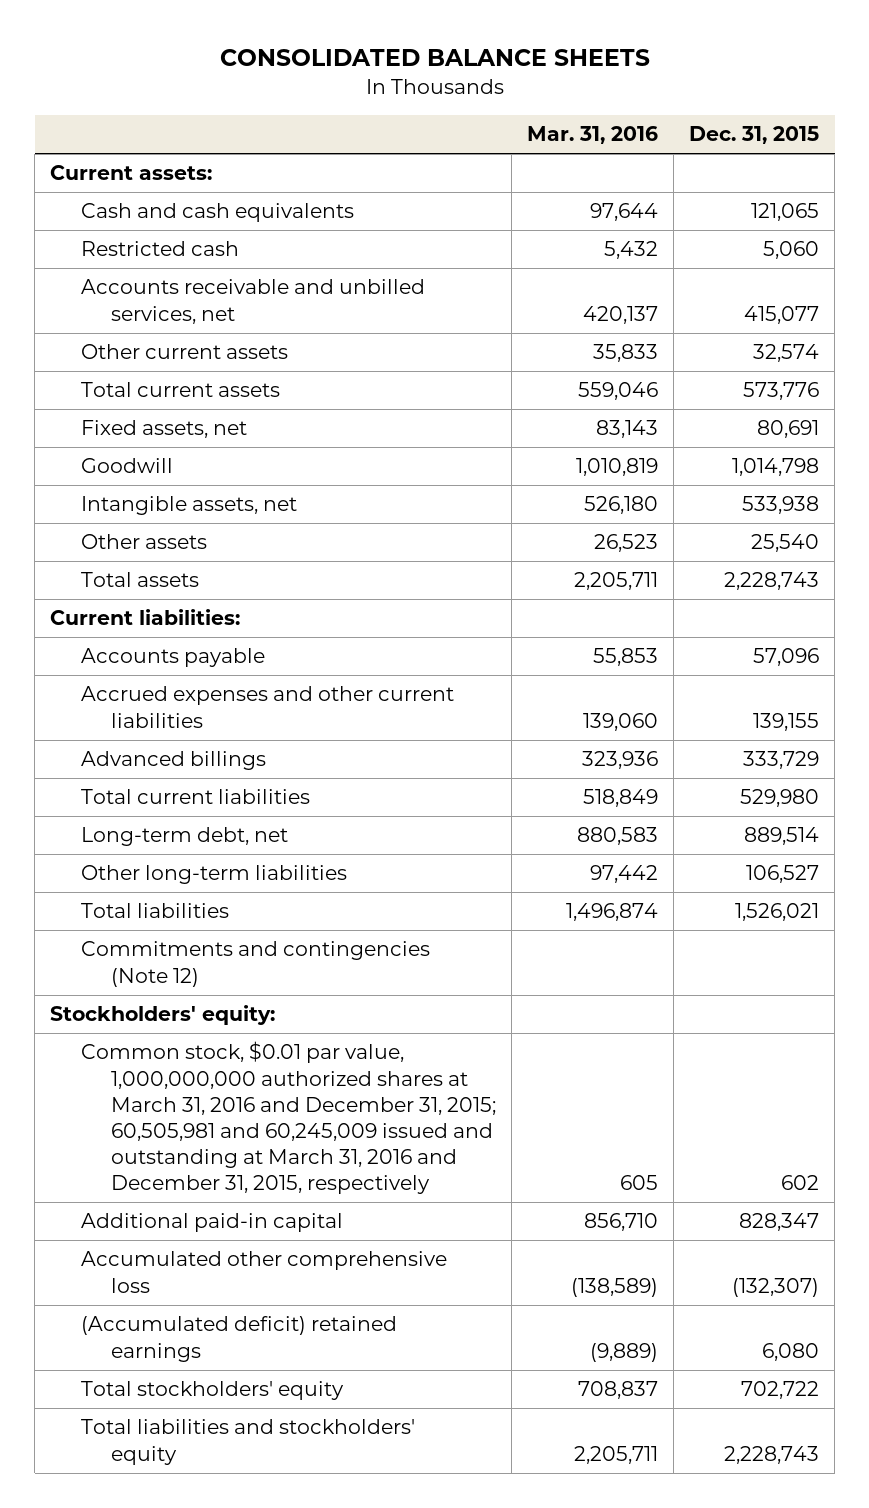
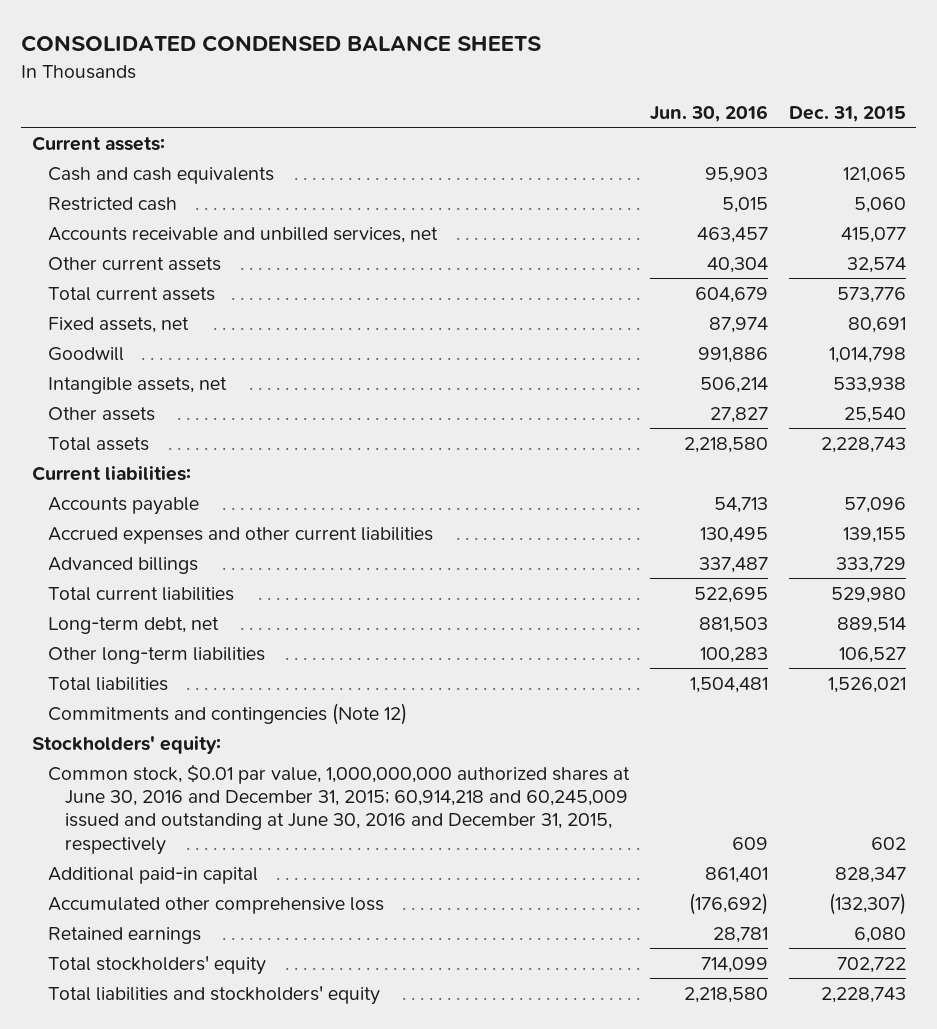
[219,49,650,67] CONSOLIDATED BALANCE SHEETS -> [21,35,542,53] CONSOLIDATED CONDENSED BALANCE SHEETS
[527,126,659,145] Mar. 31, 2016 -> none
none -> [649,104,768,122] Jun. 30, 2016
[80,1041,497,1195] Common stock, $0.01 par value, 1,000,000,000 authorized shares at March 31, 2016 and December 31, 2015; 60,505,981 and 60,245,009 issued and outstanding at March 31, 2016 and December 31, 2015, respectively -> [48,763,631,855] Common stock, $0.01 par value, 1,000,000,000 authorized shares at June 30, 2016 and December 31, 2015; 60,914,218 and 60,245,009 issued and outstanding at June 30, 2016 and December 31, 2015, respectively
[80,1316,397,1362] (Accumulated deficit) retained earnings -> [48,926,202,944] Retained earnings

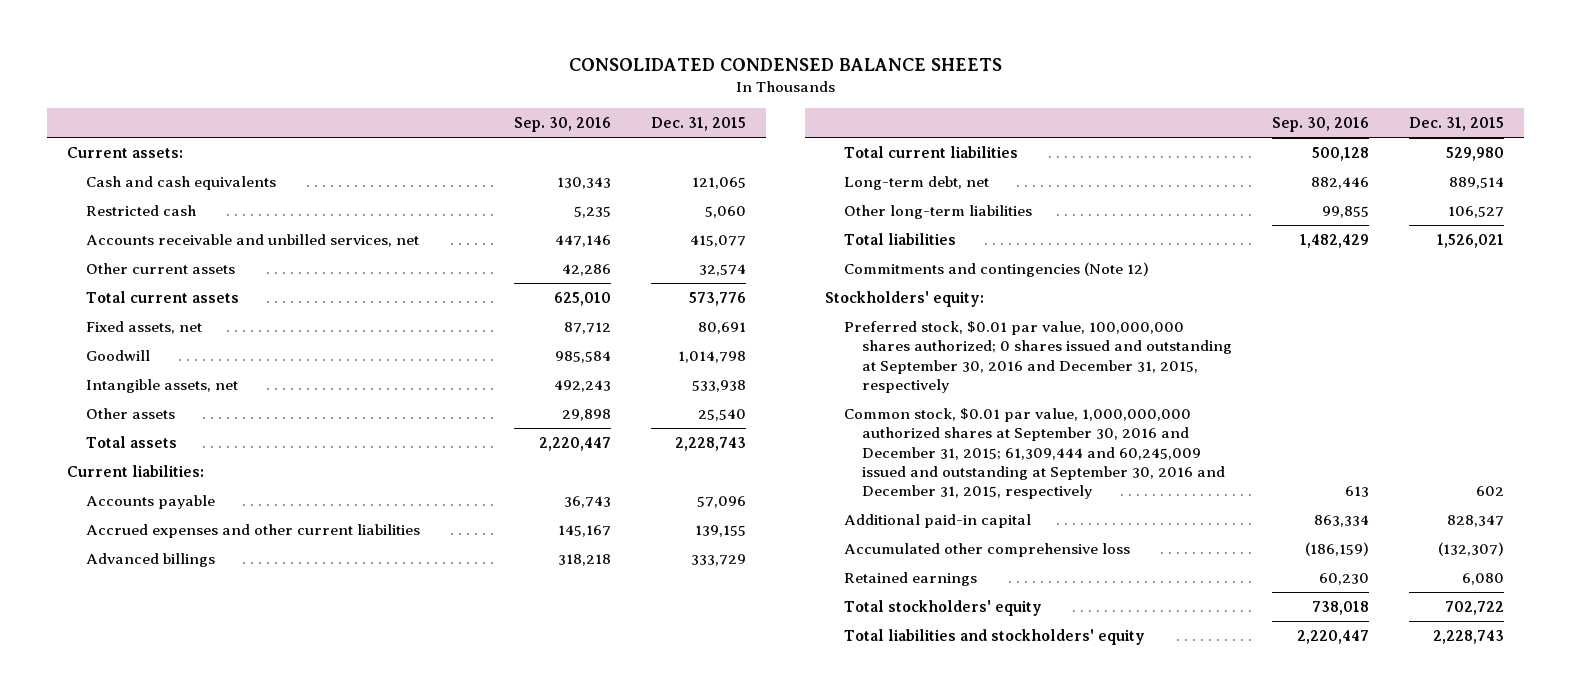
[649,104,768,122] Jun. 30, 2016 -> none
none -> [514,116,612,132] Sep. 30, 2016
none -> [843,320,1232,393] Preferred stock, $0.01 par value, 100,000,000 shares authorized; 0 shares issued and outstanding at September 30, 2016 and December 31, 2015, respectively
[48,763,631,855] Common stock, $0.01 par value, 1,000,000,000 authorized shares at June 30, 2016 and December 31, 2015; 60,914,218 and 60,245,009 issued and outstanding at June 30, 2016 and December 31, 2015, respectively -> [843,407,1225,500] Common stock, $0.01 par value, 1,000,000,000 authorized shares at September 30, 2016 and December 31, 2015; 61,309,444 and 60,245,009 issued and outstanding at September 30, 2016 and December 31, 2015, respectively

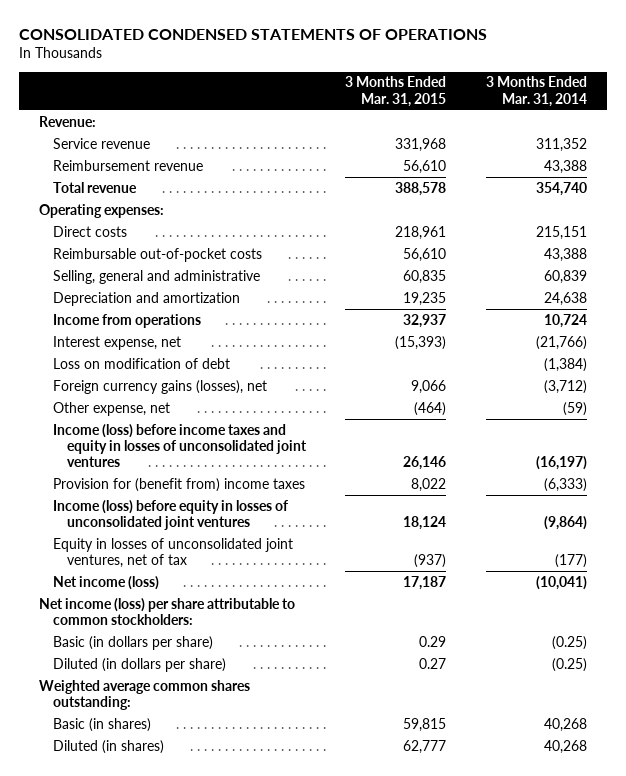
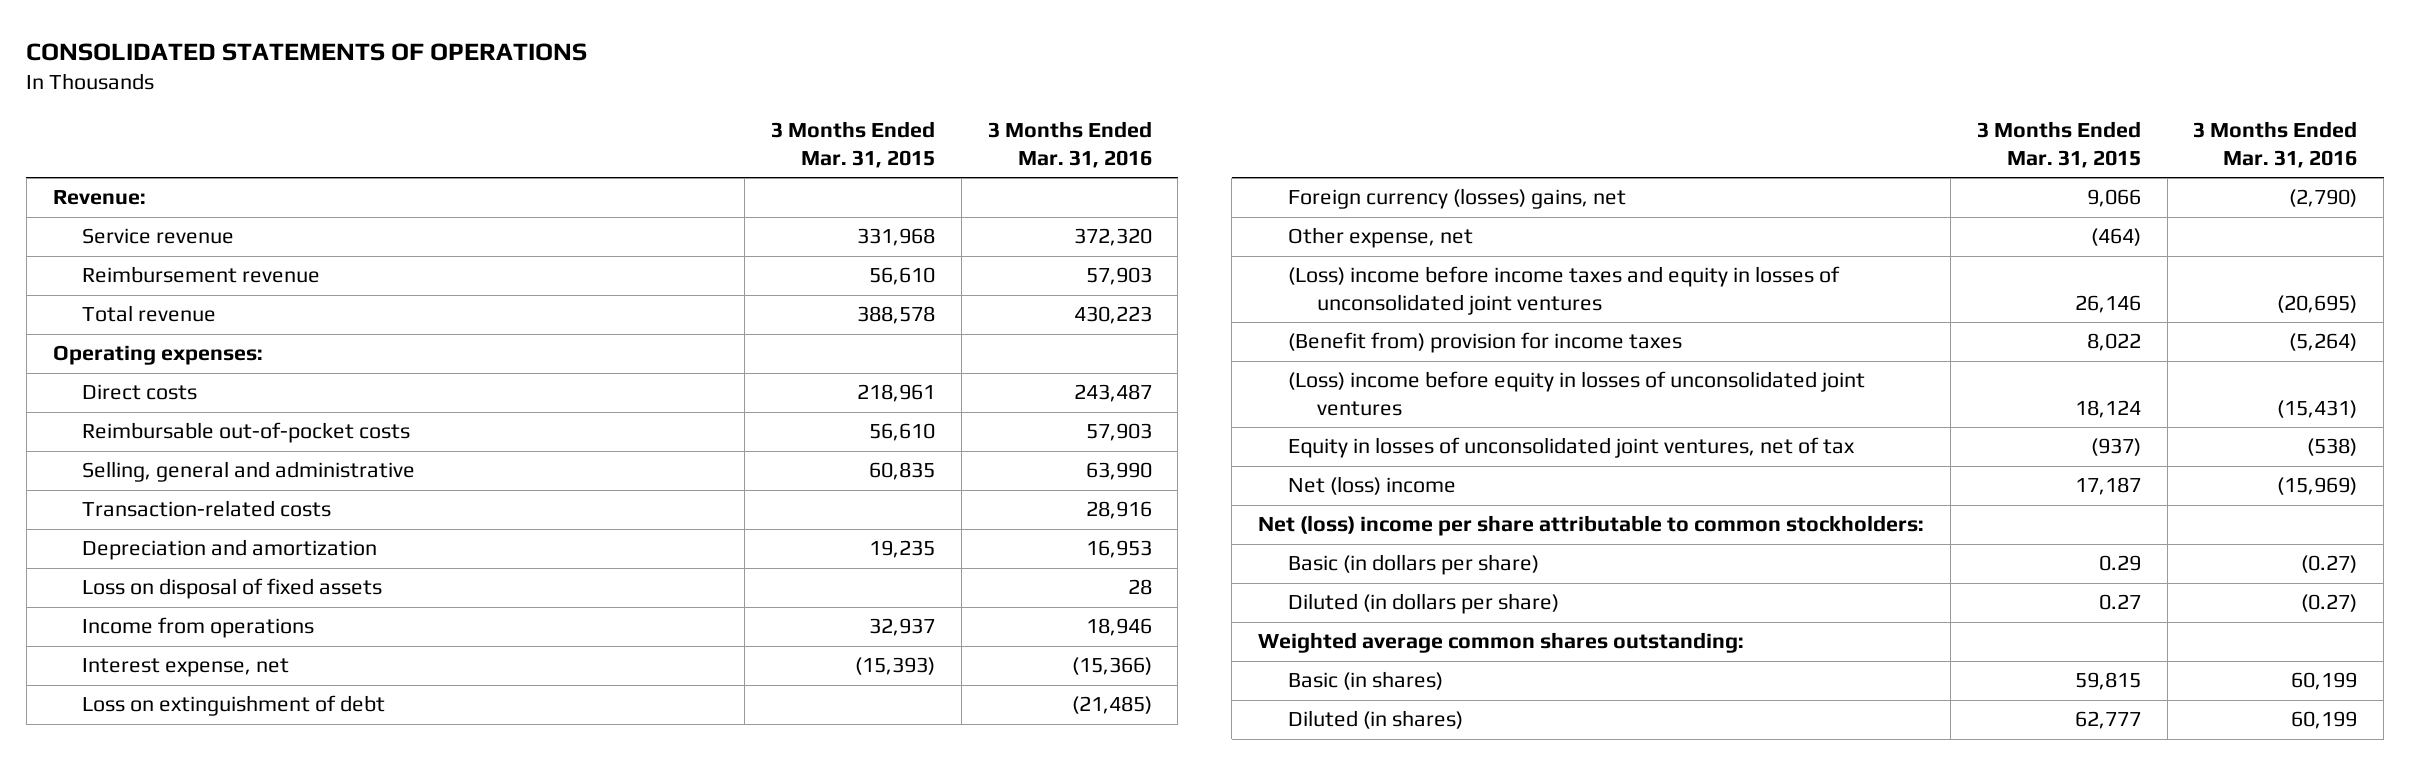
[18,28,487,40] CONSOLIDATED CONDENSED STATEMENTS OF OPERATIONS -> [26,42,588,61] CONSOLIDATED STATEMENTS OF OPERATIONS
[486,76,588,107] 3 Months Ended Mar. 31, 2014 -> none
none -> [987,121,1152,168] 3 Months Ended Mar. 31, 2016
none -> [82,500,332,518] Transaction-related costs
none -> [82,578,383,600] Loss on disposal of fixed assets
[52,357,230,369] Loss on modification of debt -> [82,695,386,717] Loss on extinguishment of debt
[52,379,267,394] Foreign currency gains (losses), net -> [1287,188,1626,210] Foreign currency (losses) gains, net
[52,423,307,468] Income (loss) before income taxes and equity in losses of unconsolidated joint ventures -> [1287,266,1840,316] (Loss) income before income taxes and equity in losses of unconsolidated joint ventures
[52,477,305,492] Provision for (benefit from) income taxes -> [1287,332,1682,354] (Benefit from) provision for income taxes
[52,499,288,530] Income (loss) before equity in losses of unconsolidated joint ventures -> [1287,371,1865,417] (Loss) income before equity in losses of unconsolidated joint ventures
[52,575,159,590] Net income (loss) -> [1287,476,1456,496] Net (loss) income
[38,597,295,625] Net income (loss) per share attributable to common stockholders: -> [1258,515,1925,537] Net (loss) income per share attributable to common stockholders:

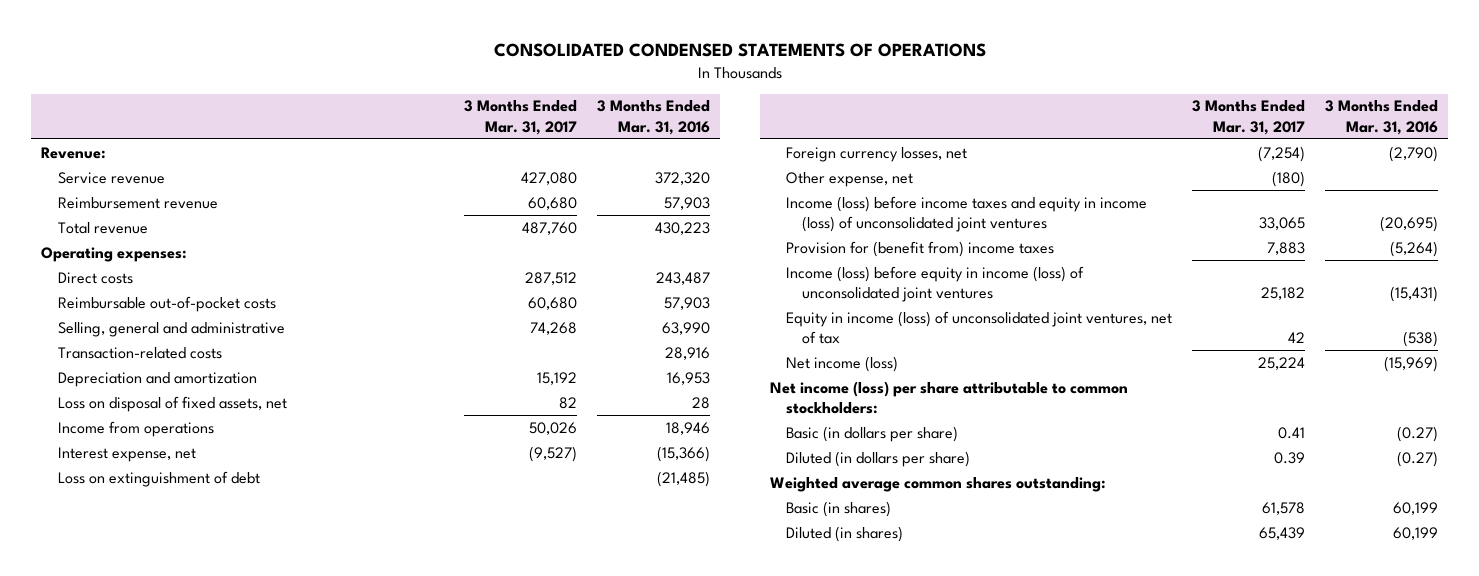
[26,42,588,61] CONSOLIDATED STATEMENTS OF OPERATIONS -> [493,43,986,58] CONSOLIDATED CONDENSED STATEMENTS OF OPERATIONS
[771,121,936,168] 3 Months Ended Mar. 31, 2015 -> none
none -> [463,100,577,135] 3 Months Ended Mar. 31, 2017
[82,578,383,600] Loss on disposal of fixed assets -> [57,395,287,412] Loss on disposal of fixed assets, net
[1287,188,1626,210] Foreign currency (losses) gains, net -> [785,146,967,162] Foreign currency losses, net
[1287,266,1840,316] (Loss) income before income taxes and equity in losses of unconsolidated joint ventures -> [785,195,1147,232] Income (loss) before income taxes and equity in income (loss) of unconsolidated joint ventures
[1287,332,1682,354] (Benefit from) provision for income taxes -> [785,240,1054,257] Provision for (benefit from) income taxes
[1287,371,1865,417] (Loss) income before equity in losses of unconsolidated joint ventures -> [785,265,1084,302] Income (loss) before equity in income (loss) of unconsolidated joint ventures
[1287,437,1855,459] Equity in losses of unconsolidated joint ventures, net of tax -> [785,310,1172,344] Equity in income (loss) of unconsolidated joint ventures, net of tax
[1287,476,1456,496] Net (loss) income -> [785,355,898,372] Net income (loss)
[1258,515,1925,537] Net (loss) income per share attributable to common stockholders: -> [769,380,1128,414] Net income (loss) per share attributable to common stockholders:

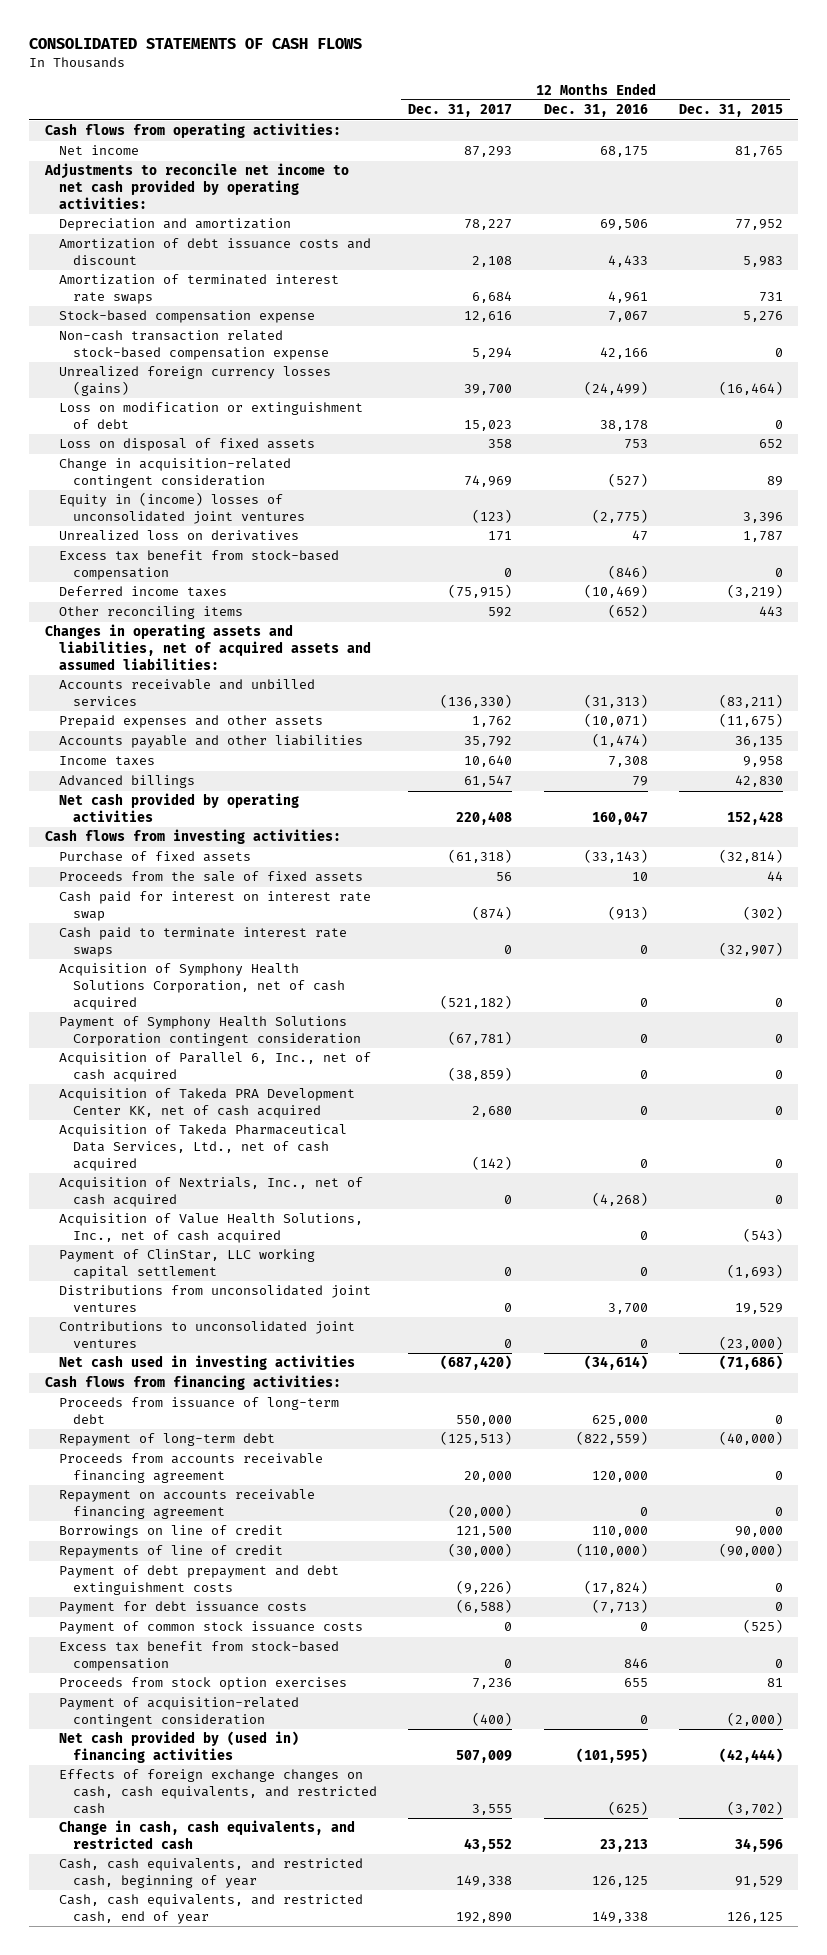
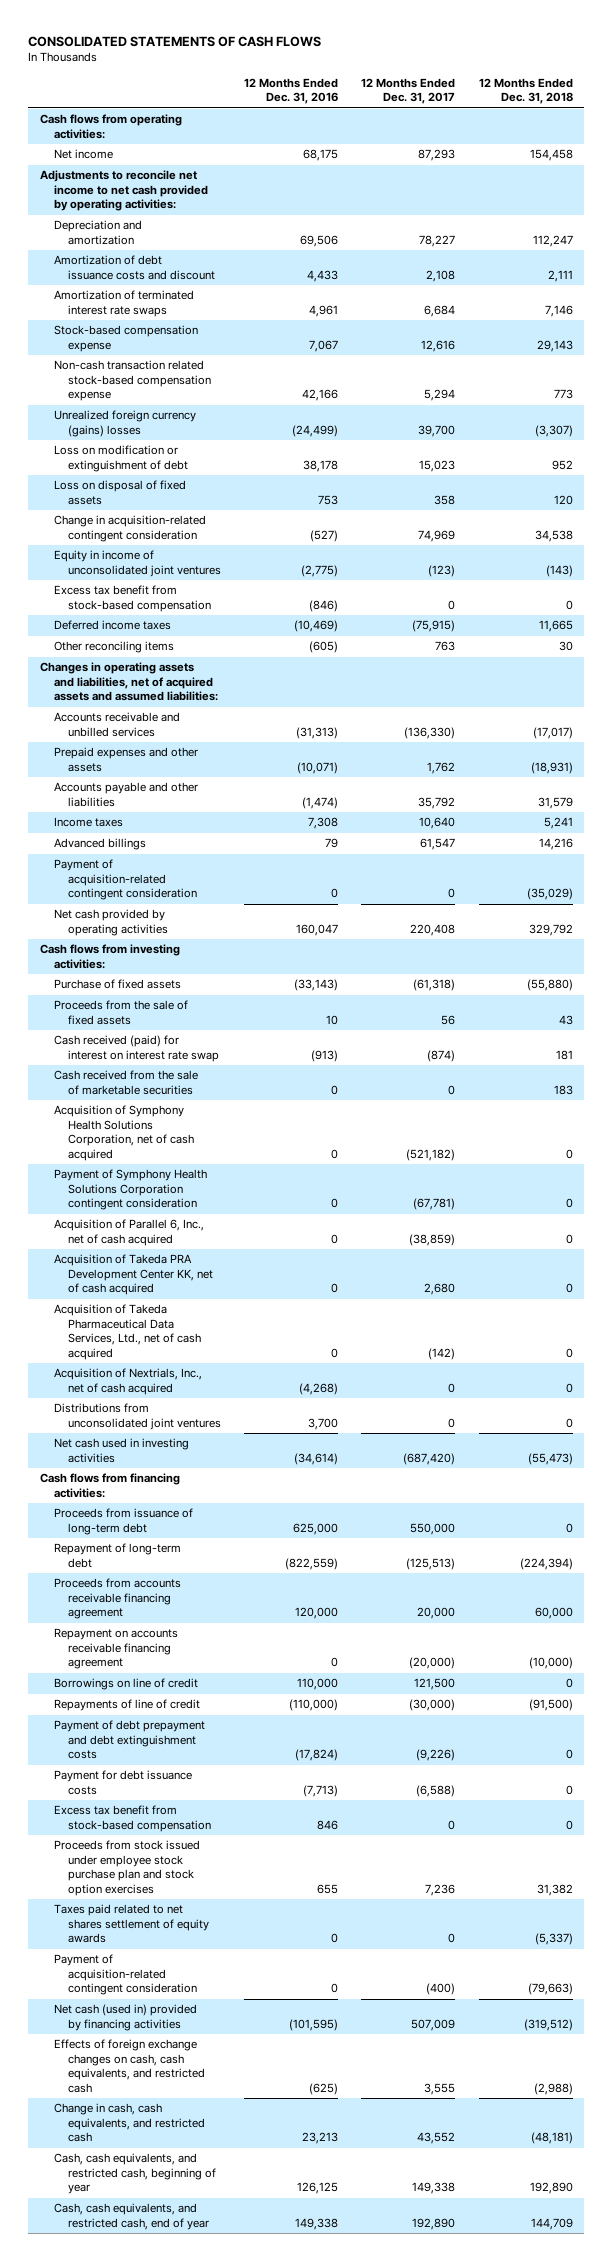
[678,104,783,118] Dec. 31, 2015 -> none
none -> [478,77,573,105] 12 Months Ended Dec. 31, 2018
[59,366,332,397] Unrealized foreign currency losses (gains) -> [53,410,196,437] Unrealized foreign currency (gains) losses
[59,530,300,542] Unrealized loss on derivatives -> none
[59,492,306,525] Equity in (income) losses of unconsolidated joint ventures -> [53,550,221,577] Equity in income of unconsolidated joint ventures
[488,607,513,618] 592 -> [435,641,456,652] 763
[607,604,648,619] (652) -> [309,641,339,654] (605)
none -> [53,859,197,901] Payment of acquisition-related contingent consideration
[59,927,348,958] Cash paid to terminate interest rate swaps -> none
[59,891,372,922] Cash paid for interest on interest rate swap -> [53,1035,219,1062] Cash received (paid) for interest on interest rate swap
none -> [53,1070,198,1095] Cash received from the sale of marketable securities
[59,1213,364,1244] Acquisition of Value Health Solutions, Inc., net of cash acquired -> none
[59,1249,316,1280] Payment of ClinStar, LLC working capital settlement -> none
[59,1321,356,1349] Contributions to unconsolidated joint ventures -> none
[59,1621,364,1635] Payment of common stock issuance costs -> none
[59,1677,348,1691] Proceeds from stock option exercises -> [53,1840,200,1896] Proceeds from stock issued under employee stock purchase plan and stock option exercises
none -> [53,1904,209,1944] Taxes paid related to net shares settlement of equity awards
[59,1731,300,1764] Net cash provided by (used in) financing activities -> [53,2004,197,2031] Net cash (used in) provided by financing activities

